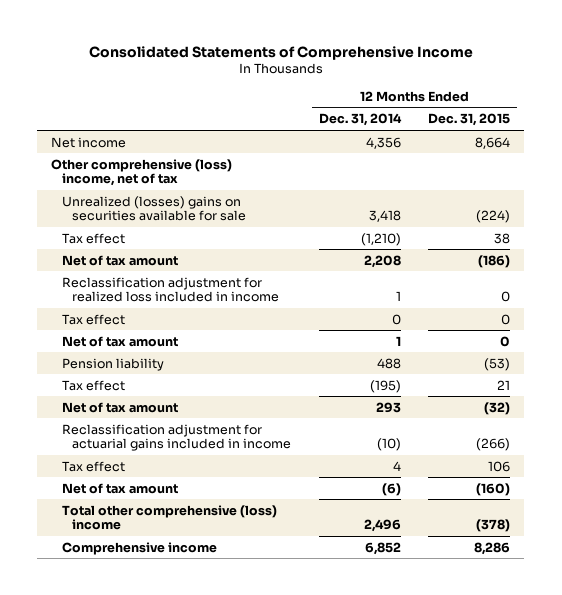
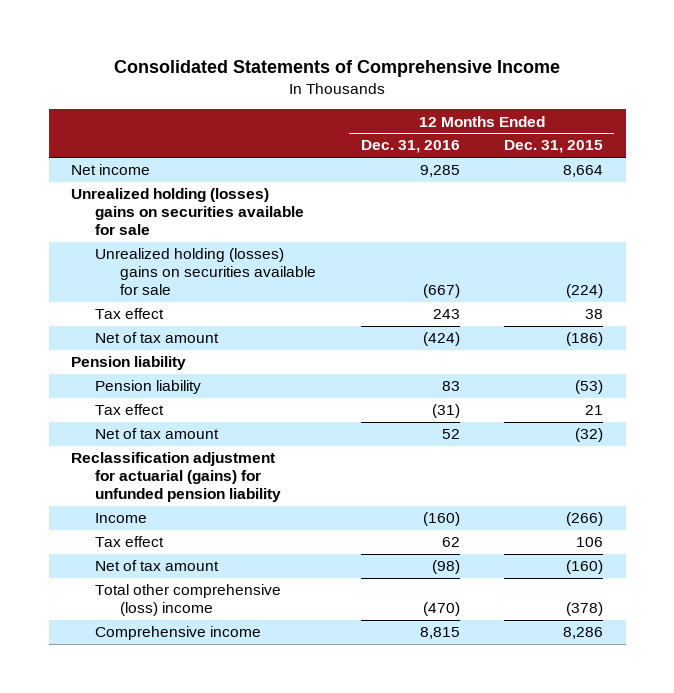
[318,113,402,127] Dec. 31, 2014 -> none
none -> [360,140,460,154] Dec. 31, 2016
[51,158,233,186] Other comprehensive (loss) income, net of tax -> none
none -> [70,188,305,236] Unrealized holding (losses) gains on securities available for sale
[61,195,247,221] Unrealized (losses) gains on securities available for sale -> [95,248,316,296] Unrealized holding (losses) gains on securities available for sale
[61,276,280,302] Reclassification adjustment for realized loss included in income -> none
[61,313,125,325] Tax effect -> none
[61,335,178,347] Net of tax amount -> none
none -> [70,356,186,371] Pension liability
none -> [70,452,282,503] Reclassification adjustment for actuarial (gains) for unfunded pension liability
[61,423,292,451] Reclassification adjustment for actuarial gains included in income -> [95,513,148,524] Income

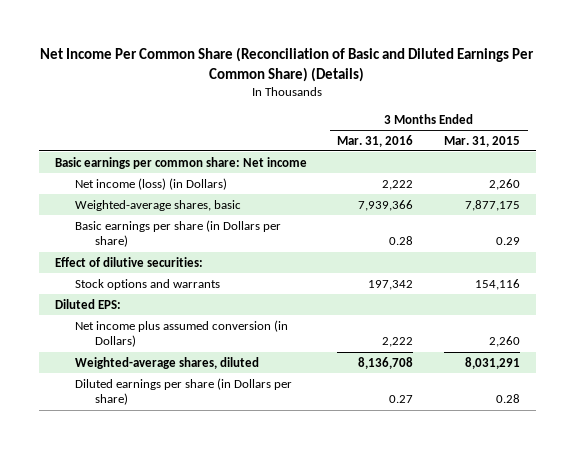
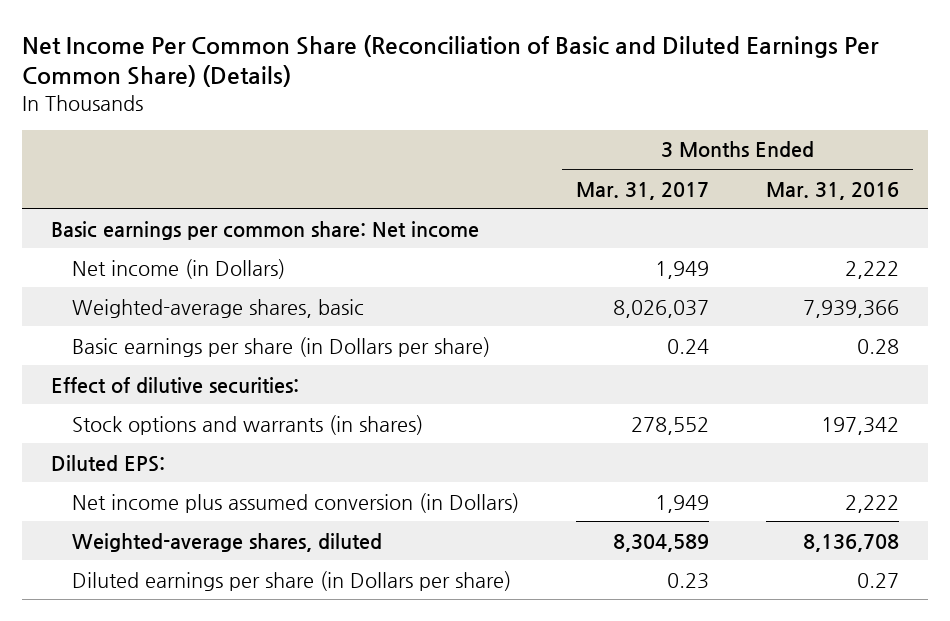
[444,135,521,147] Mar. 31, 2015 -> none
none -> [576,181,710,200] Mar. 31, 2017
[74,177,227,190] Net income (loss) (in Dollars) -> [72,258,286,279] Net income (in Dollars)
[74,278,220,290] Stock options and warrants -> [72,414,424,435] Stock options and warrants (in shares)

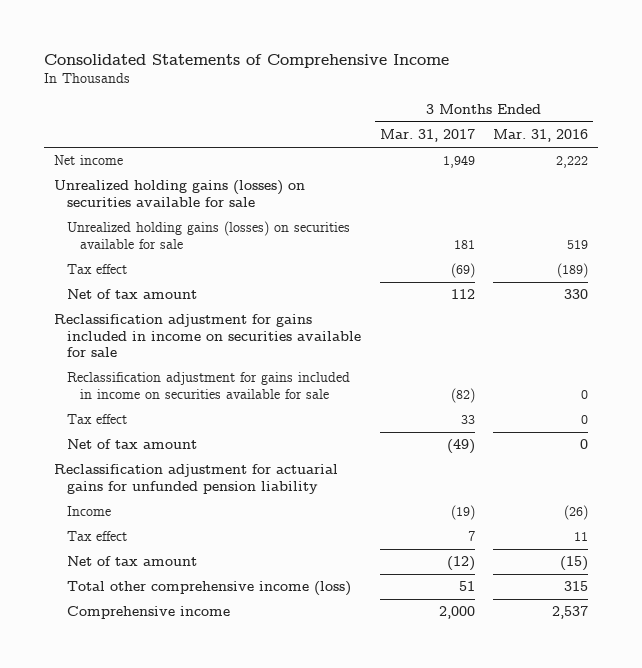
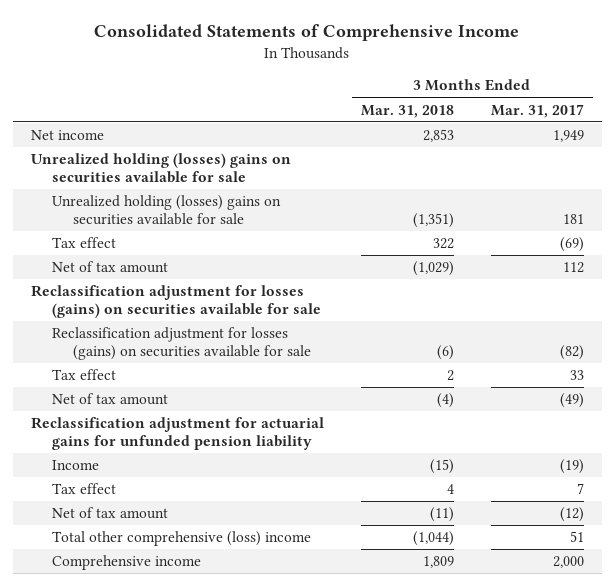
[493,129,589,143] Mar. 31, 2016 -> none
none -> [360,104,454,118] Mar. 31, 2018
[53,180,305,207] Unrealized holding gains (losses) on securities available for sale -> [30,153,291,184] Unrealized holding (losses) gains on securities available for sale
[66,221,350,249] Unrealized holding gains (losses) on securities available for sale -> [51,195,281,226] Unrealized holding (losses) gains on securities available for sale
[53,314,361,358] Reclassification adjustment for gains included in income on securities available for sale -> [30,285,321,319] Reclassification adjustment for losses (gains) on securities available for sale
[66,372,350,399] Reclassification adjustment for gains included in income on securities available for sale -> [51,327,311,361] Reclassification adjustment for losses (gains) on securities available for sale
[66,581,351,597] Total other comprehensive income (loss) -> [51,531,311,547] Total other comprehensive (loss) income

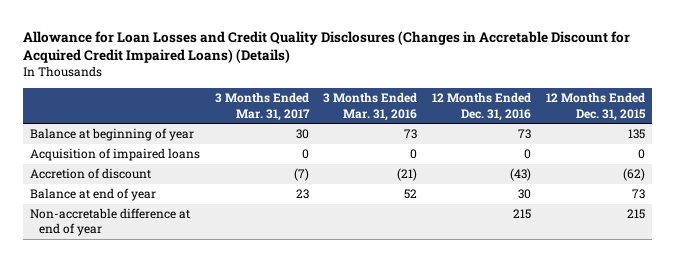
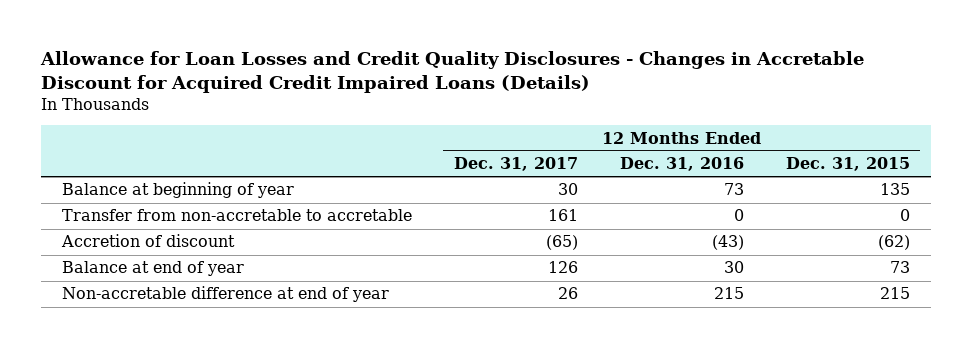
[23,30,631,64] Allowance for Loan Losses and Credit Quality Disclosures (Changes in Accretable Discount for Acquired Credit Impaired Loans) (Details) -> [39,50,864,93] Allowance for Loan Losses and Credit Quality Disclosures - Changes in Accretable Discount for Acquired Credit Impaired Loans (Details)
[214,92,310,121] 3 Months Ended Mar. 31, 2017 -> none
[323,92,418,121] 3 Months Ended Mar. 31, 2016 -> none
none -> [453,157,578,172] Dec. 31, 2017
[30,148,201,162] Acquisition of impaired loans -> [61,209,412,222] Transfer from non-accretable to accretable

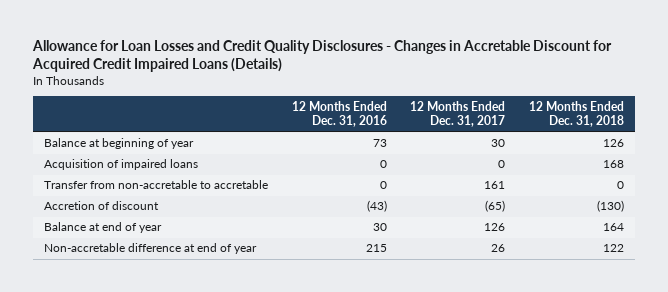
[785,157,910,172] Dec. 31, 2015 -> none
none -> [528,100,624,128] 12 Months Ended Dec. 31, 2018
none -> [44,159,199,171] Acquisition of impaired loans

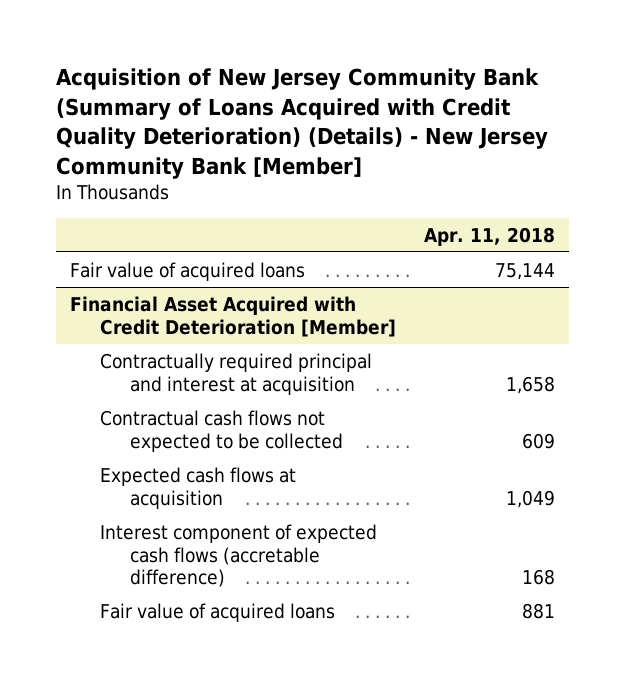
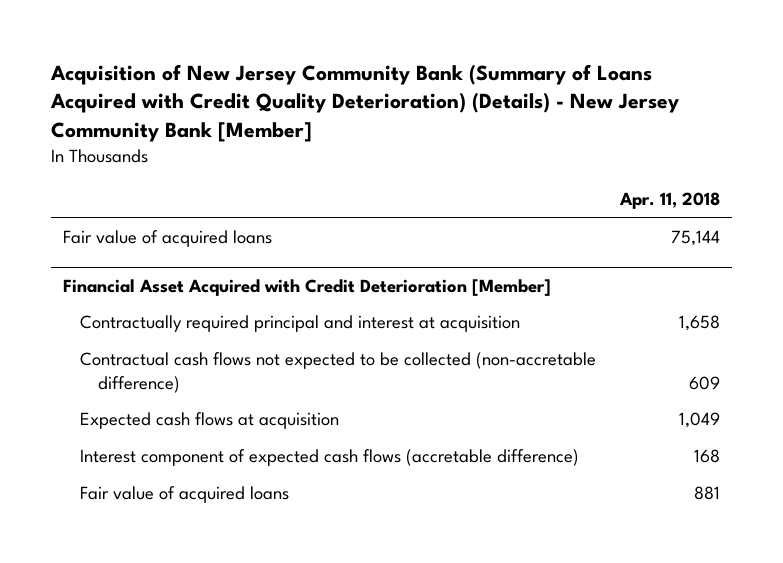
[99,409,343,452] Contractual cash flows not expected to be collected -> [80,352,597,394] Contractual cash flows not expected to be collected (non-accretable difference)

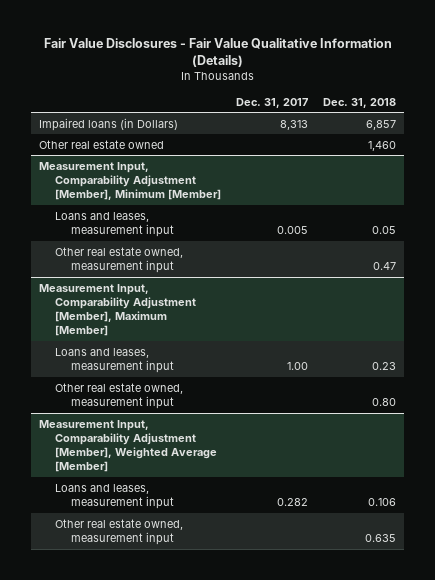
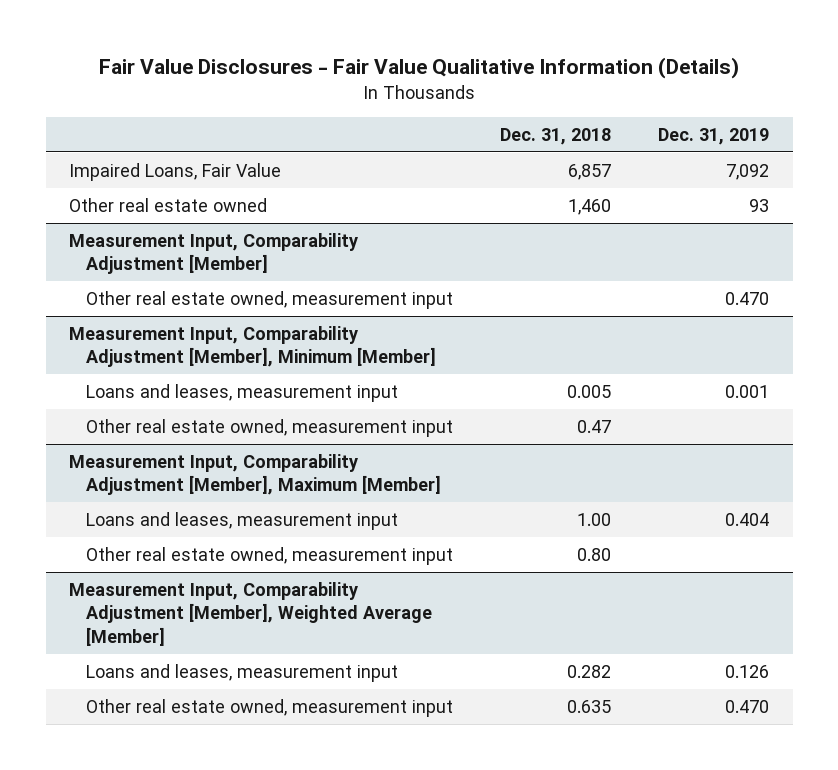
[236,97,309,108] Dec. 31, 2017 -> none
none -> [658,127,770,145] Dec. 31, 2019
[38,117,178,131] Impaired loans (in Dollars) -> [69,163,282,182] Impaired Loans, Fair Value
none -> [69,233,359,275] Measurement Input, Comparability Adjustment [Member]
none -> [85,291,453,310] Other real estate owned, measurement input
[372,225,397,234] 0.05 -> [566,385,611,399] 0.005
[372,361,397,370] 0.23 -> [576,513,611,527] 1.00
[368,497,397,506] 0.106 -> [566,665,611,679] 0.282

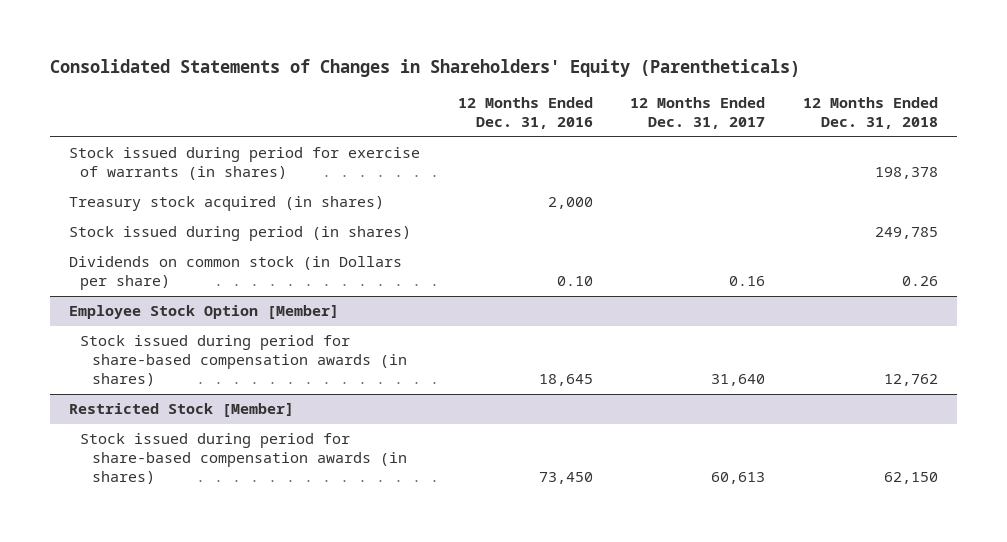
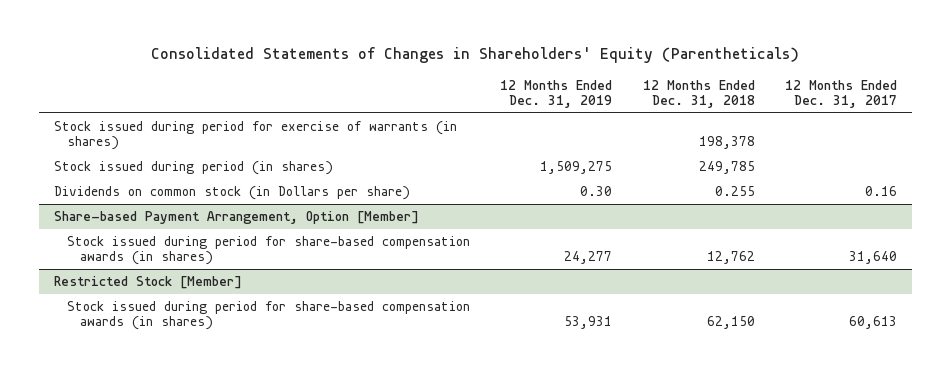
[457,97,593,130] 12 Months Ended Dec. 31, 2016 -> none
none -> [500,79,613,108] 12 Months Ended Dec. 31, 2019
[68,196,384,212] Treasury stock acquired (in shares) -> none
[902,276,939,287] 0.26 -> [714,185,755,196] 0.255
[68,305,339,320] Employee Stock Option [Member] -> [53,210,419,224] Share-based Payment Arrangement, Option [Member]

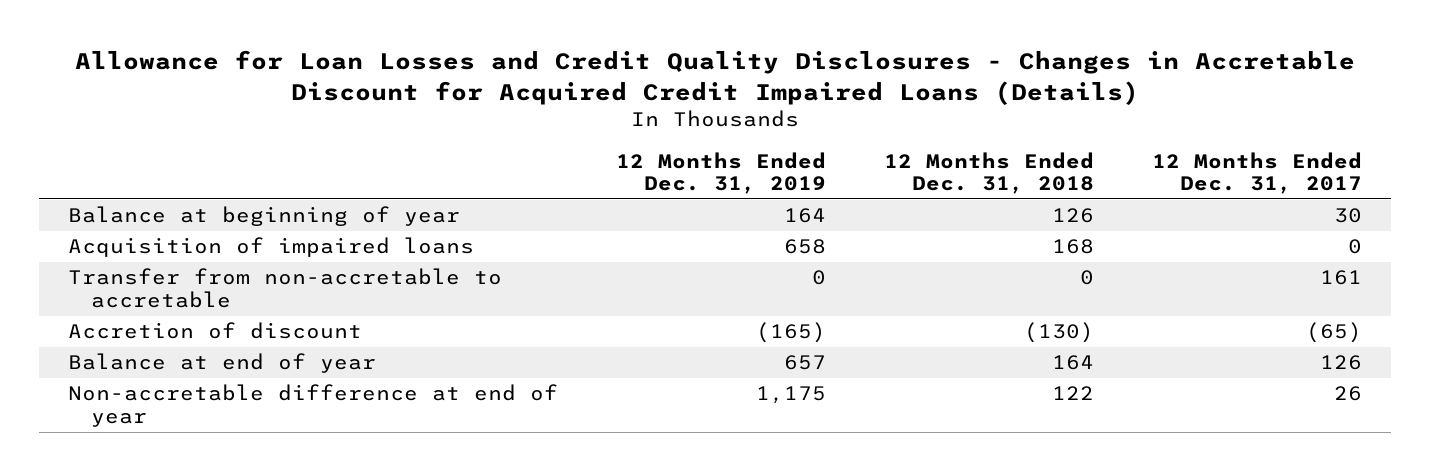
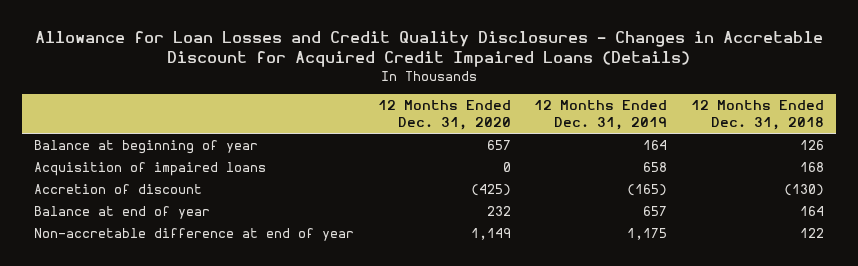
[1151,151,1362,195] 12 Months Ended Dec. 31, 2017 -> none
none -> [377,100,511,131] 12 Months Ended Dec. 31, 2020
[68,268,503,308] Transfer from non-accretable to accretable -> none

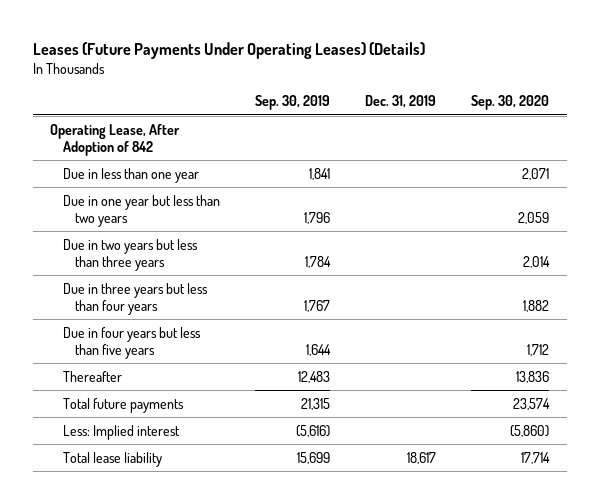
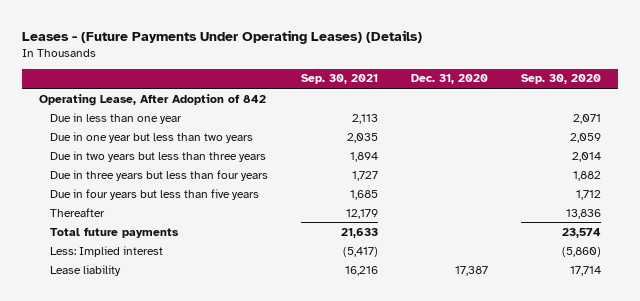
[32,41,425,59] Leases (Future Payments Under Operating Leases) (Details) -> [22,29,423,44] Leases - (Future Payments Under Operating Leases) (Details)
[255,95,331,111] Sep. 30, 2019 -> none
[365,95,437,109] Dec. 31, 2019 -> none
none -> [301,74,379,85] Sep. 30, 2021
none -> [411,74,489,85] Dec. 31, 2020
[62,451,162,467] Total lease liability -> [49,264,121,276] Lease liability

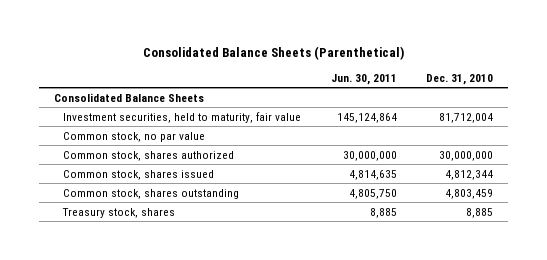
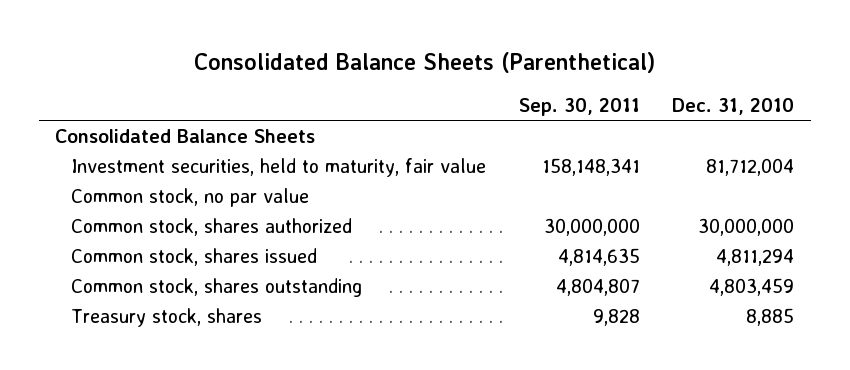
[330,73,397,85] Jun. 30, 2011 -> none
none -> [518,97,640,116] Sep. 30, 2011
[445,169,494,180] 4,812,344 -> [716,248,795,266] 4,811,294

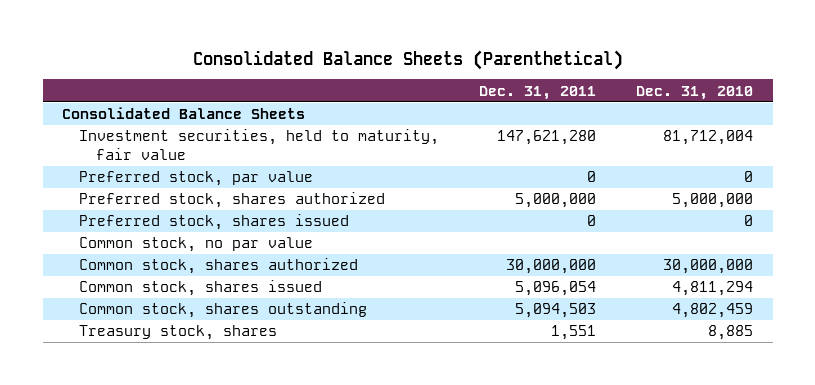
[518,97,640,116] Sep. 30, 2011 -> none
none -> [479,85,597,100] Dec. 31, 2011
none -> [79,171,314,187] Preferred stock, par value
none -> [79,192,386,209] Preferred stock, shares authorized
none -> [79,214,350,231] Preferred stock, shares issued
[709,277,795,296] 4,803,459 -> [671,303,753,319] 4,802,459

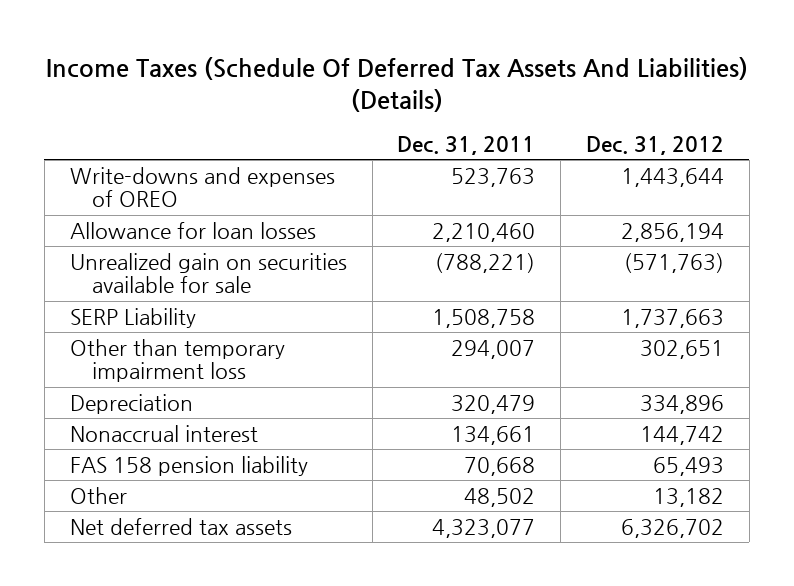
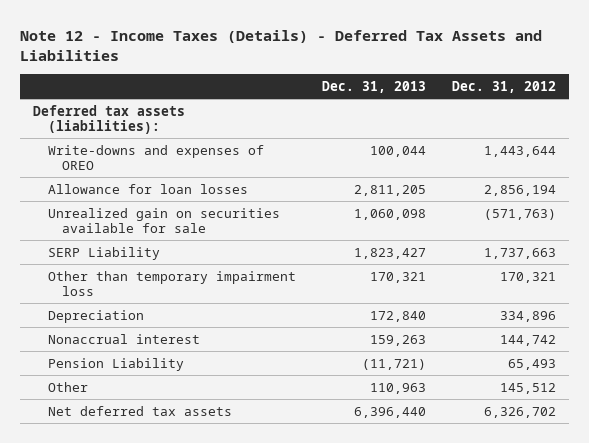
[45,57,748,113] Income Taxes (Schedule Of Deferred Tax Assets And Liabilities) (Details) -> [20,29,543,62] Note 12 - Income Taxes (Details) - Deferred Tax Assets and Liabilities
[397,136,536,156] Dec. 31, 2011 -> none
none -> [321,81,426,94] Dec. 31, 2013
none -> [33,104,186,135] Deferred tax assets (liabilities):
[640,339,725,359] 302,651 -> [499,271,556,283] 170,321
[69,455,308,476] FAS 158 pension liability -> [47,357,184,371] Pension Liability
[653,487,725,507] 13,182 -> [499,382,556,394] 145,512

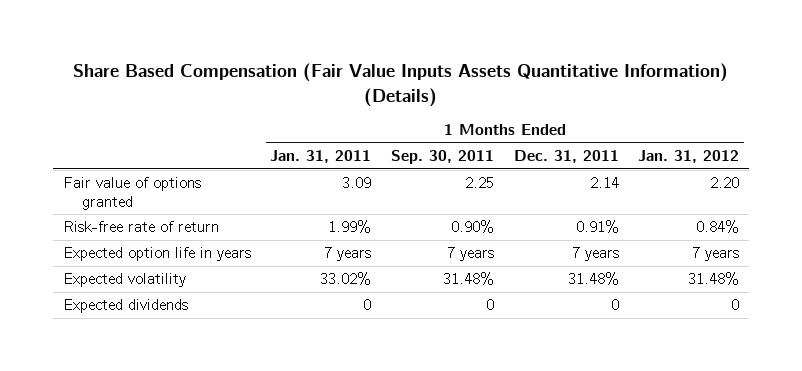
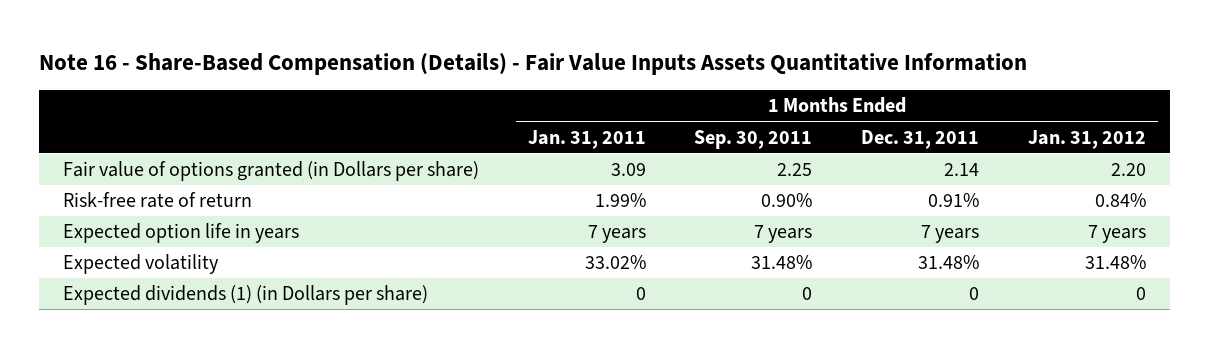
[73,63,729,107] Share Based Compensation (Fair Value Inputs Assets Quantitative Information) (Details) -> [38,52,1027,75] Note 16 - Share-Based Compensation (Details) - Fair Value Inputs Assets Quantitative Information
[62,177,201,210] Fair value of options granted -> [63,161,480,182] Fair value of options granted (in Dollars per share)
[62,299,188,314] Expected dividends -> [63,285,429,306] Expected dividends (1) (in Dollars per share)

